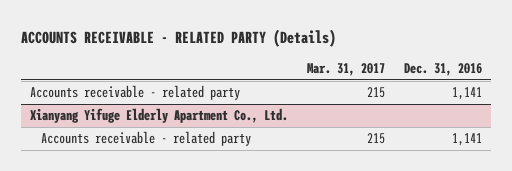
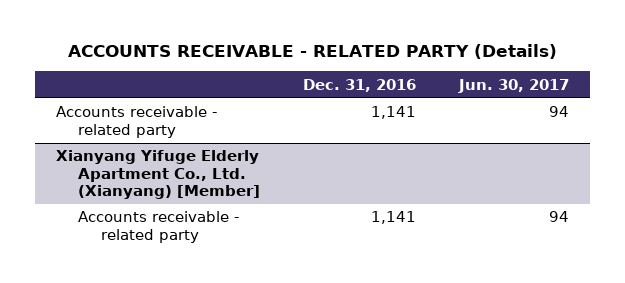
[307,63,386,77] Mar. 31, 2017 -> none
none -> [457,78,569,93] Jun. 30, 2017
[30,108,289,124] Xianyang Yifuge Elderly Apartment Co., Ltd. -> [55,150,261,200] Xianyang Yifuge Elderly Apartment Co., Ltd. (Xianyang) [Member]

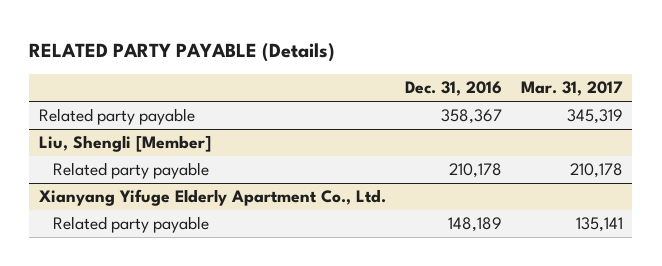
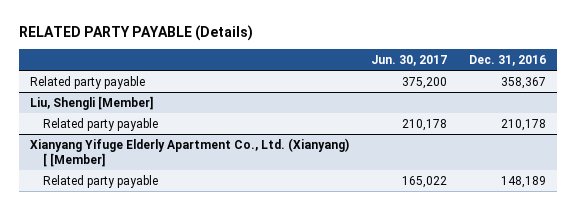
[520,81,623,97] Mar. 31, 2017 -> none
none -> [370,55,447,67] Jun. 30, 2017
[38,189,386,207] Xianyang Yifuge Elderly Apartment Co., Ltd. -> [29,137,349,167] Xianyang Yifuge Elderly Apartment Co., Ltd. (Xianyang) [ [Member]

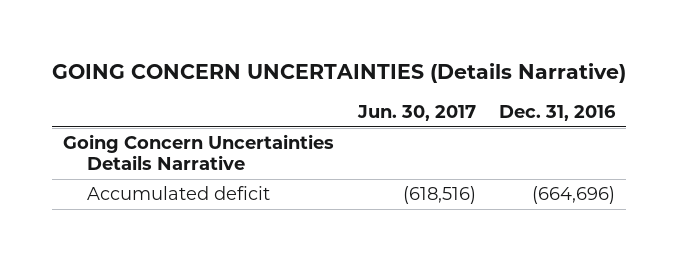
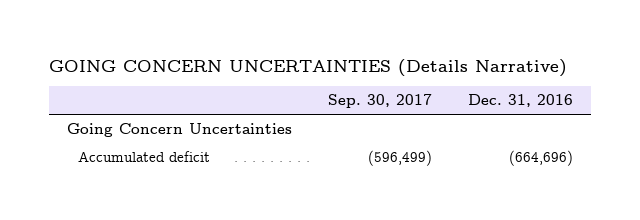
[356,105,476,122] Jun. 30, 2017 -> none
none -> [328,94,433,109] Sep. 30, 2017
[63,134,335,171] Going Concern Uncertainties Details Narrative -> [67,123,293,138] Going Concern Uncertainties

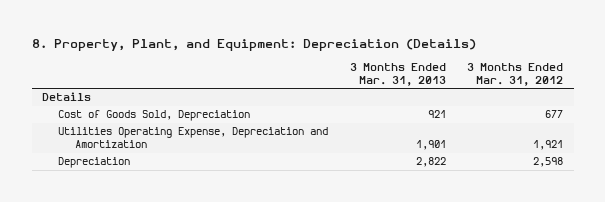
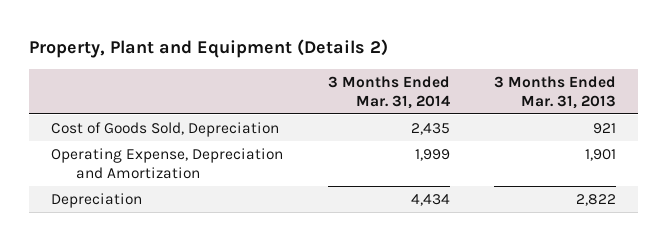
[31,38,476,51] 8. Property, Plant, and Equipment: Depreciation (Details) -> [29,39,389,59] Property, Plant and Equipment (Details 2)
[467,62,564,86] 3 Months Ended Mar. 31, 2012 -> none
none -> [327,75,450,109] 3 Months Ended Mar. 31, 2014
[42,92,92,102] Details -> none
[58,127,329,149] Utilities Operating Expense, Depreciation and Amortization -> [51,147,284,179] Operating Expense, Depreciation and Amortization

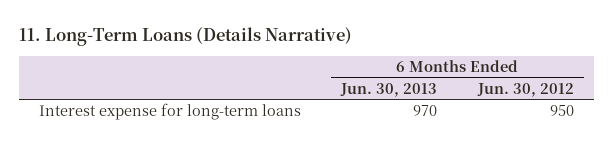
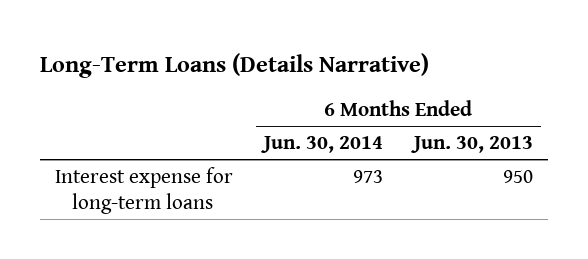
[18,27,352,47] 11. Long-Term Loans (Details Narrative) -> [39,53,429,79] Long-Term Loans (Details Narrative)
[476,82,574,97] Jun. 30, 2012 -> none
none -> [260,136,383,154] Jun. 30, 2014
[413,105,438,117] 970 -> [502,170,533,184] 950

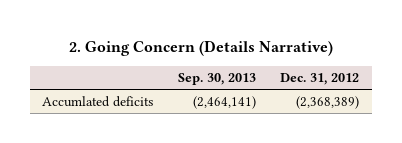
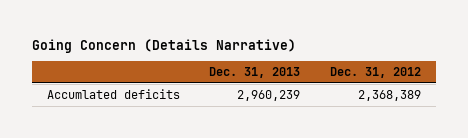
[68,39,333,56] 2. Going Concern (Details Narrative) -> [31,38,296,53] Going Concern (Details Narrative)
[177,72,256,85] Sep. 30, 2013 -> none
none -> [209,67,301,79] Dec. 31, 2013
[296,96,360,110] (2,368,389) -> [357,90,421,102] 2,368,389

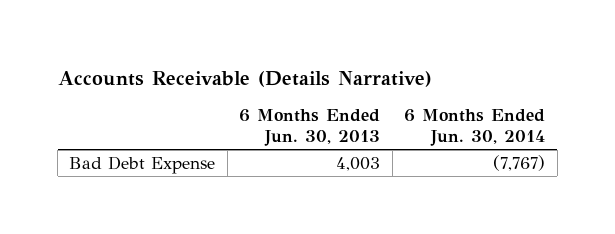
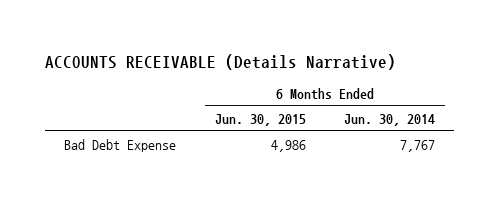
[57,70,432,87] Accounts Receivable (Details Narrative) -> [44,53,396,70] ACCOUNTS RECEIVABLE (Details Narrative)
[239,109,381,147] 6 Months Ended Jun. 30, 2013 -> none
none -> [214,113,306,126] Jun. 30, 2015
[493,155,546,172] (7,767) -> [400,139,436,152] 7,767

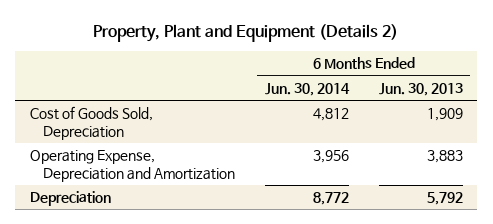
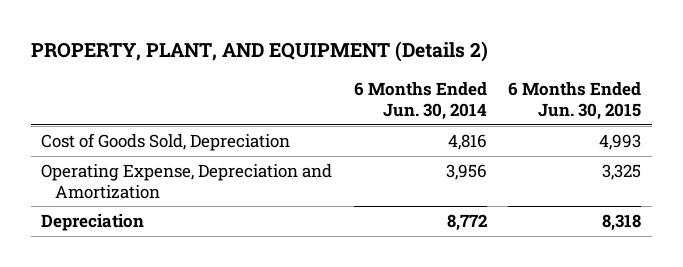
[93,24,399,43] Property, Plant and Equipment (Details 2) -> [30,41,488,63] PROPERTY, PLANT, AND EQUIPMENT (Details 2)
[378,82,463,96] Jun. 30, 2013 -> none
none -> [508,82,642,120] 6 Months Ended Jun. 30, 2015
[312,108,349,122] 4,812 -> [447,134,487,151] 4,816

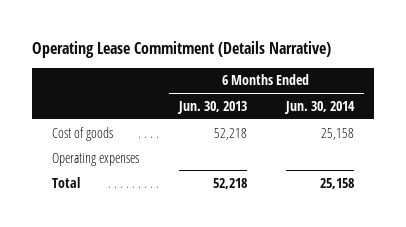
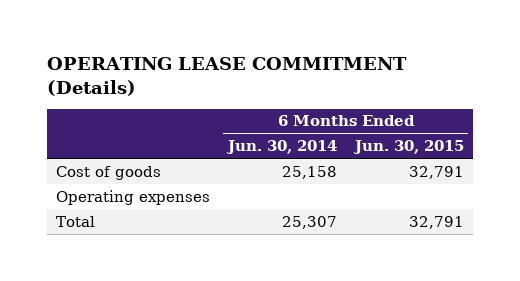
[31,40,331,58] Operating Lease Commitment (Details Narrative) -> [47,57,408,96] OPERATING LEASE COMMITMENT (Details)
[176,100,247,114] Jun. 30, 2013 -> none
none -> [352,140,464,155] Jun. 30, 2015
[320,177,355,189] 25,158 -> [281,215,337,229] 25,307

